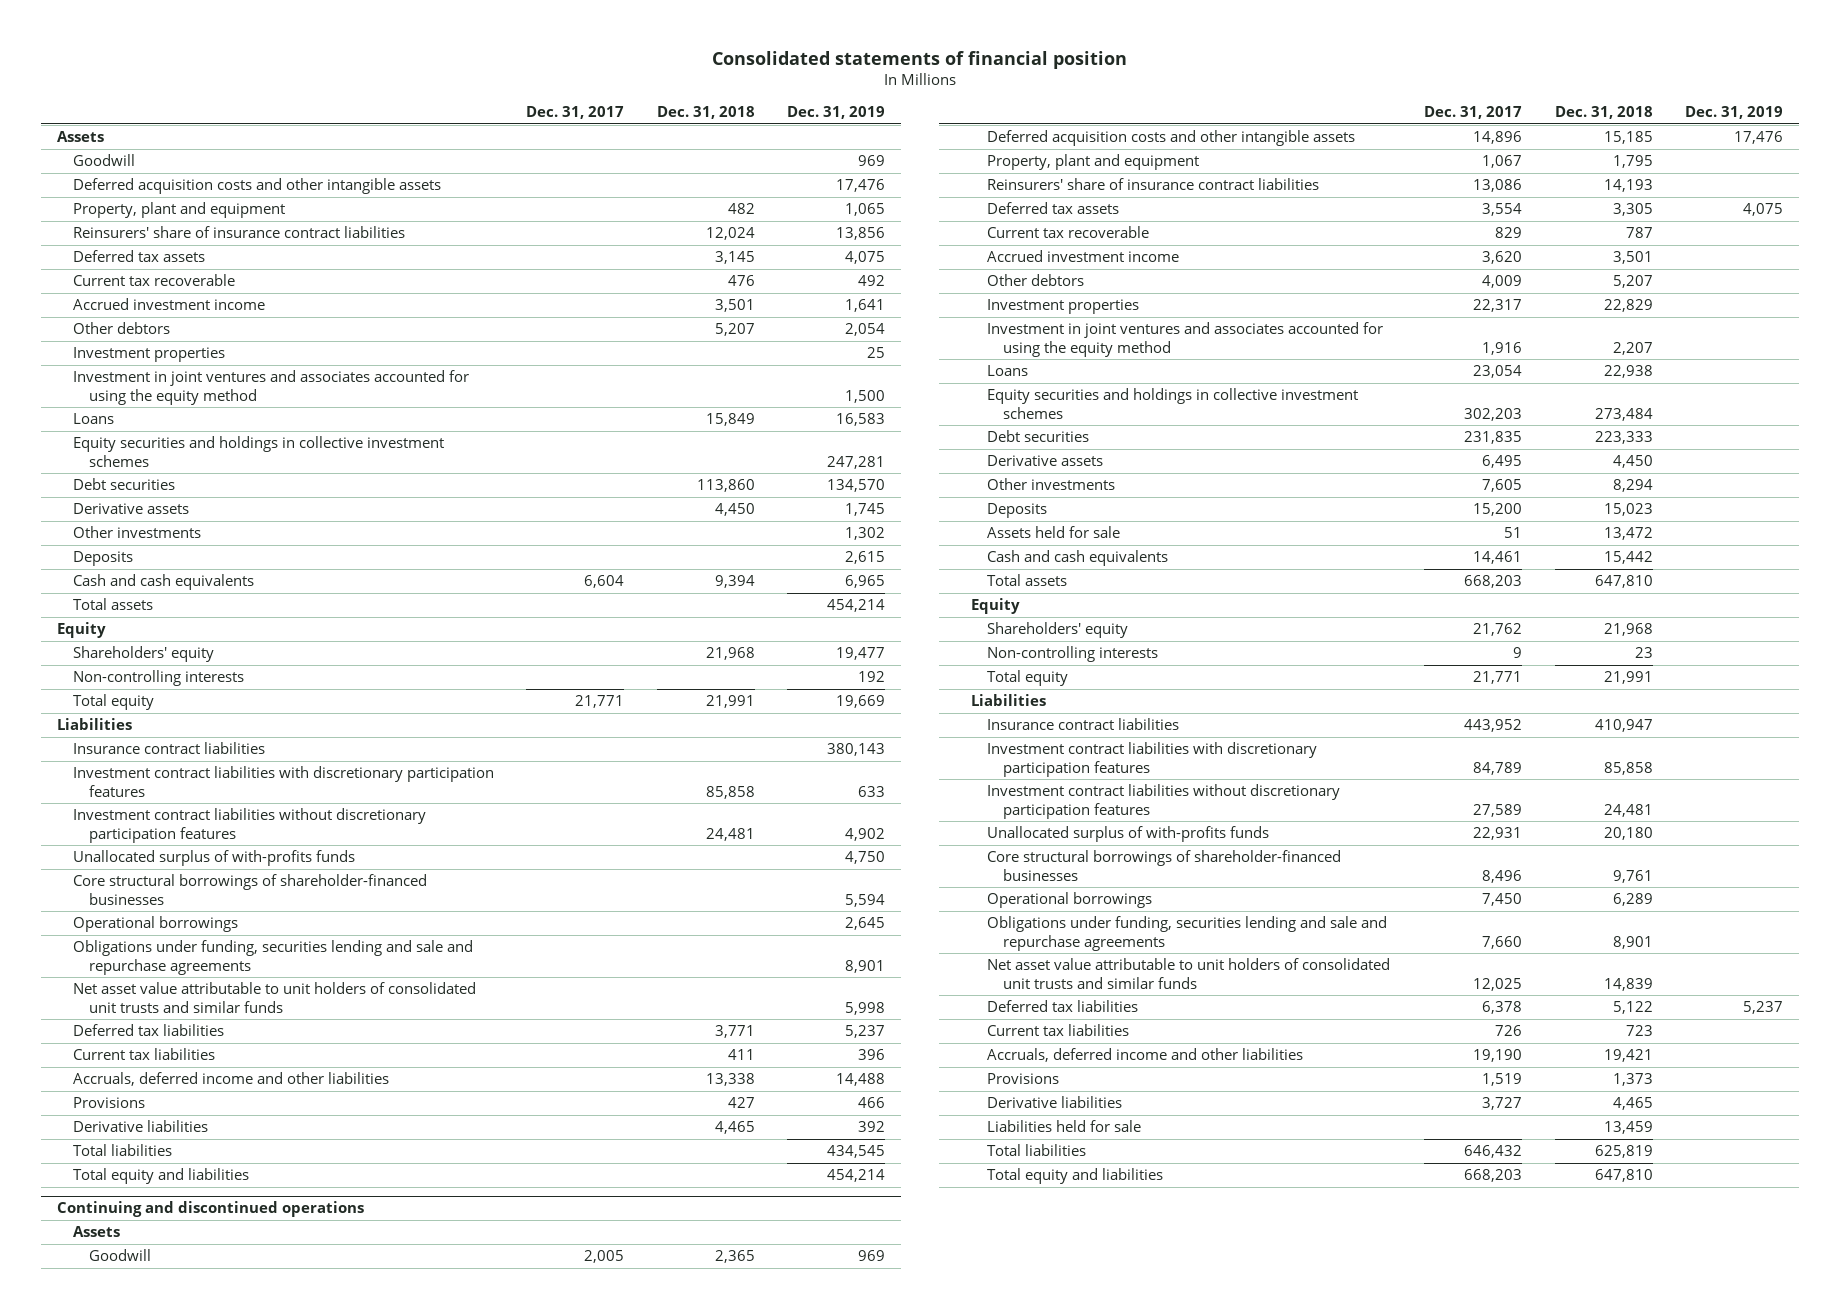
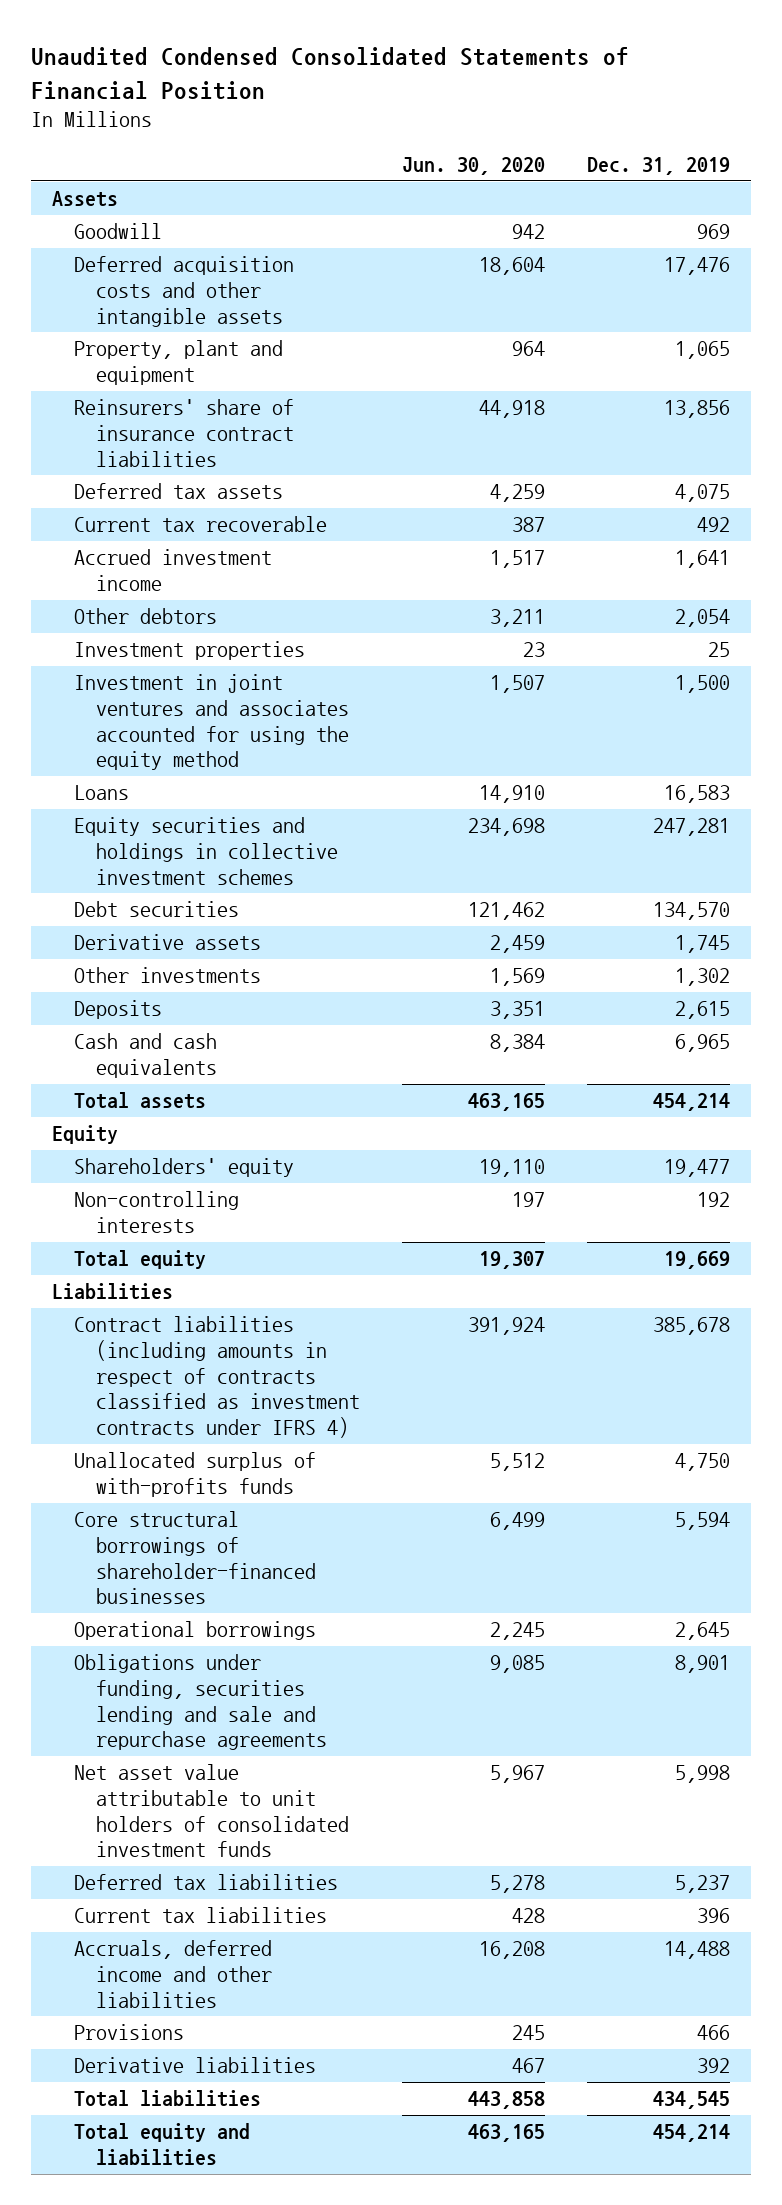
[712,50,1128,69] Consolidated statements of financial position -> [31,47,630,100] Unaudited Condensed Consolidated Statements of Financial Position
[526,106,625,120] Dec. 31, 2017 -> none
[656,106,755,120] Dec. 31, 2018 -> none
none -> [402,157,546,176] Jun. 30, 2020
[73,742,266,755] Insurance contract liabilities -> none
[73,766,495,797] Investment contract liabilities with discretionary participation features -> none
[73,808,427,843] Investment contract liabilities without discretionary participation features -> none
none -> [74,1316,361,1438] Contract liabilities (including amounts in respect of contracts classified as investment contracts under IFRS 4)
[73,982,477,1013] Net asset value attributable to unit holders of consolidated unit trusts and similar funds -> [74,1764,350,1858] Net asset value attributable to unit holders of consolidated investment funds
[57,1201,365,1218] Continuing and discontinued operations -> none
[73,1226,121,1238] Assets -> none
[88,1249,151,1262] Goodwill -> none
[986,130,1355,147] Deferred acquisition costs and other intangible assets -> none
[986,154,1199,171] Property, plant and equipment -> none
[986,178,1319,191] Reinsurers' share of insurance contract liabilities -> none
[986,202,1119,215] Deferred tax assets -> none
[986,226,1149,239] Current tax recoverable -> none
[986,250,1179,263] Accrued investment income -> none
[986,274,1084,287] Other debtors -> none
[986,299,1139,315] Investment properties -> none
[986,322,1383,357] Investment in joint ventures and associates accounted for using the equity method -> none
[986,365,1028,377] Loans -> none
[986,388,1358,419] Equity securities and holdings in collective investment schemes -> none
[986,430,1089,443] Debt securities -> none
[986,455,1103,467] Derivative assets -> none
[986,478,1115,491] Other investments -> none
[986,503,1047,519] Deposits -> none
[986,526,1120,539] Assets held for sale -> none
[986,550,1168,567] Cash and cash equivalents -> none
[986,574,1067,587] Total assets -> none
[970,598,1020,615] Equity -> none
[986,622,1128,639] Shareholders' equity -> none
[986,646,1158,663] Non-controlling interests -> none
[986,670,1068,687] Total equity -> none
[970,694,1046,707] Liabilities -> none
[986,718,1179,731] Insurance contract liabilities -> none
[986,742,1317,777] Investment contract liabilities with discretionary participation features -> none
[986,784,1340,819] Investment contract liabilities without discretionary participation features -> none
[986,826,1269,843] Unallocated surplus of with-profits funds -> none
[986,850,1341,881] Core structural borrowings of shareholder-financed businesses -> none
[986,892,1152,909] Operational borrowings -> none
[986,916,1387,951] Obligations under funding, securities lending and sale and repurchase agreements -> none
[986,958,1390,989] Net asset value attributable to unit holders of consolidated unit trusts and similar funds -> none
[986,1000,1138,1013] Deferred tax liabilities -> none
[986,1024,1129,1037] Current tax liabilities -> none
[986,1048,1303,1063] Accruals, deferred income and other liabilities -> none
[986,1073,1059,1085] Provisions -> none
[986,1096,1122,1109] Derivative liabilities -> none
[986,1120,1141,1133] Liabilities held for sale -> none
[986,1144,1086,1157] Total liabilities -> none
[986,1168,1163,1185] Total equity and liabilities -> none

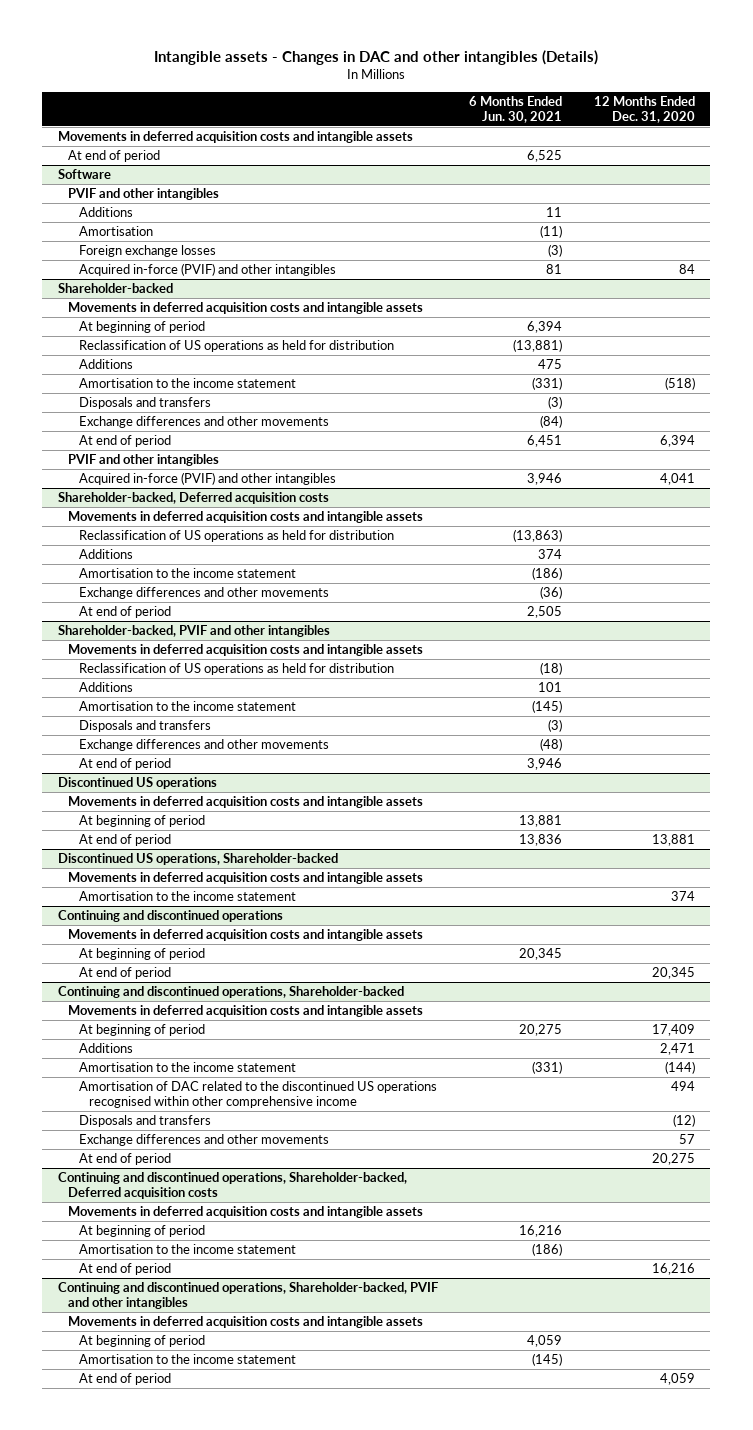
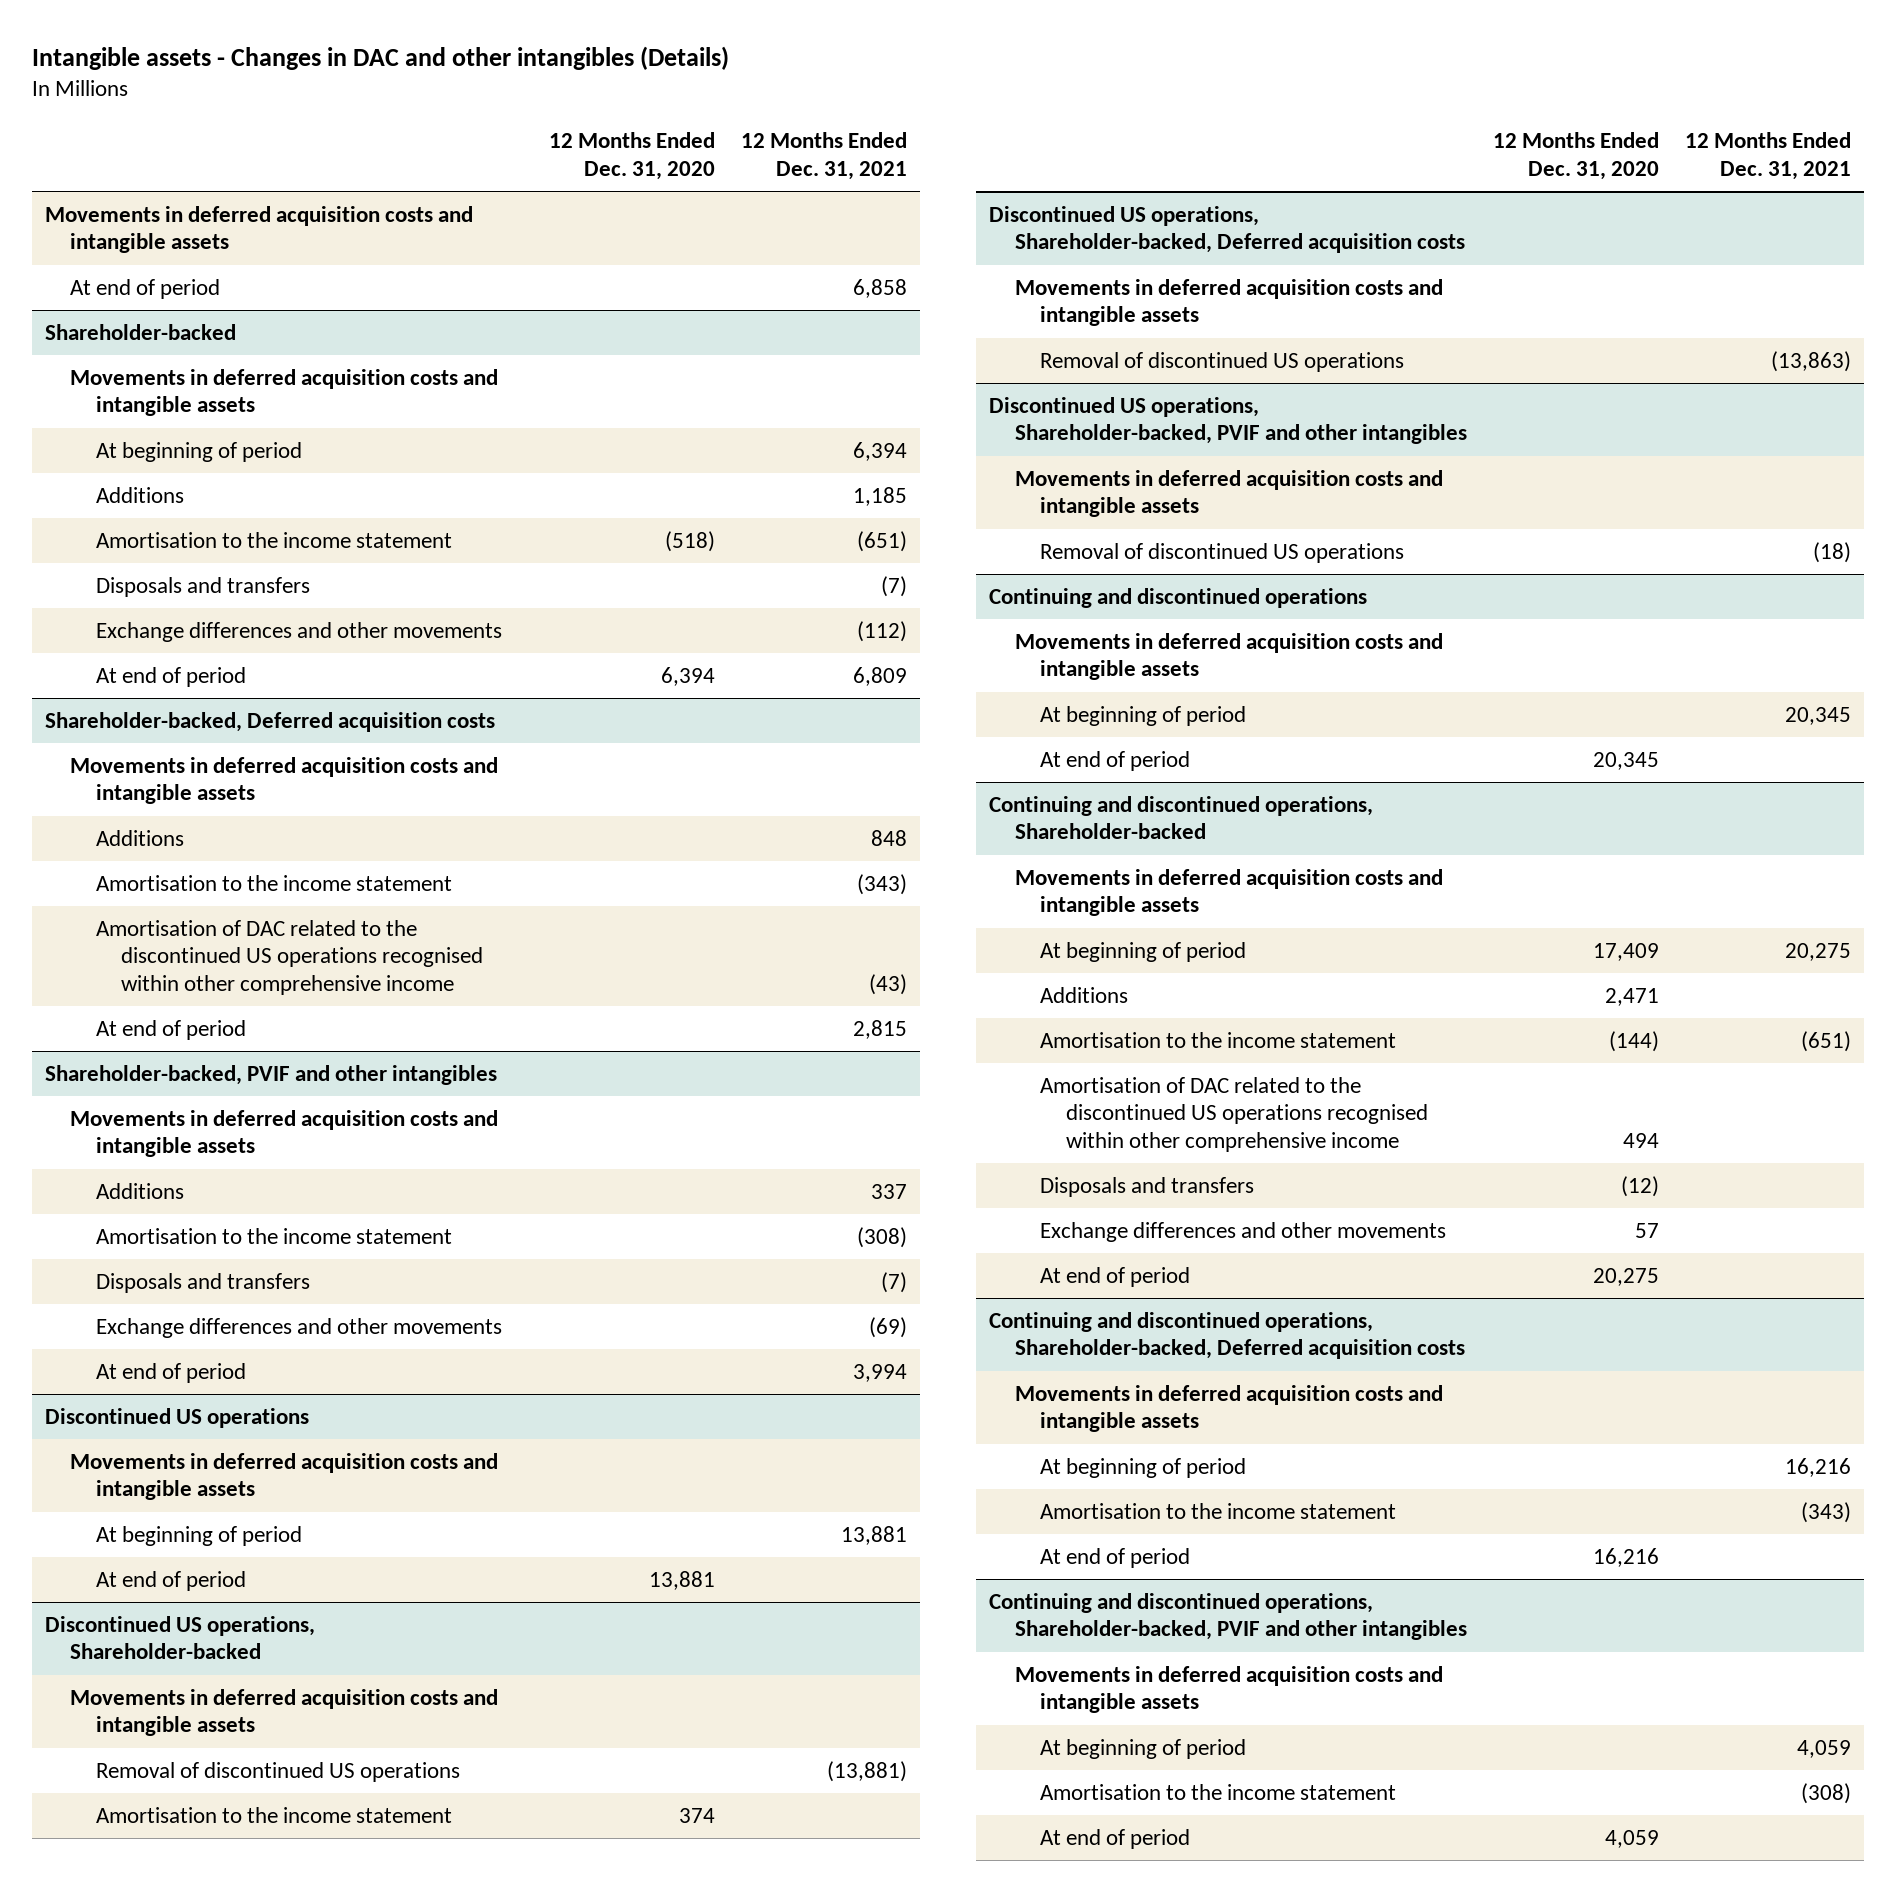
[469,95,563,123] 6 Months Ended Jun. 30, 2021 -> none
none -> [741,132,908,180] 12 Months Ended Dec. 31, 2021
[58,169,112,180] Software -> none
[68,188,220,201] PVIF and other intangibles -> none
[78,207,133,218] Additions -> none
[78,226,153,237] Amortisation -> none
[78,245,216,258] Foreign exchange losses -> none
[78,263,336,277] Acquired in-force (PVIF) and other intangibles -> none
[78,340,394,353] Reclassification of US operations as held for distribution -> none
[68,454,220,467] PVIF and other intangibles -> none
[78,472,336,486] Acquired in-force (PVIF) and other intangibles -> none
[78,530,394,543] Reclassification of US operations as held for distribution -> none
[78,587,329,600] Exchange differences and other movements -> none
none -> [95,919,484,995] Amortisation of DAC related to the discontinued US operations recognised within other comprehensive income
[78,663,394,676] Reclassification of US operations as held for distribution -> none
none -> [95,1761,460,1782] Removal of discontinued US operations
none -> [989,205,1465,254] Discontinued US operations, Shareholder-backed, Deferred acquisition costs
none -> [1014,278,1443,327] Movements in deferred acquisition costs and intangible assets
none -> [1040,351,1405,372] Removal of discontinued US operations
none -> [989,396,1467,445] Discontinued US operations, Shareholder-backed, PVIF and other intangibles
none -> [1014,469,1443,518] Movements in deferred acquisition costs and intangible assets
none -> [1040,542,1405,563] Removal of discontinued US operations

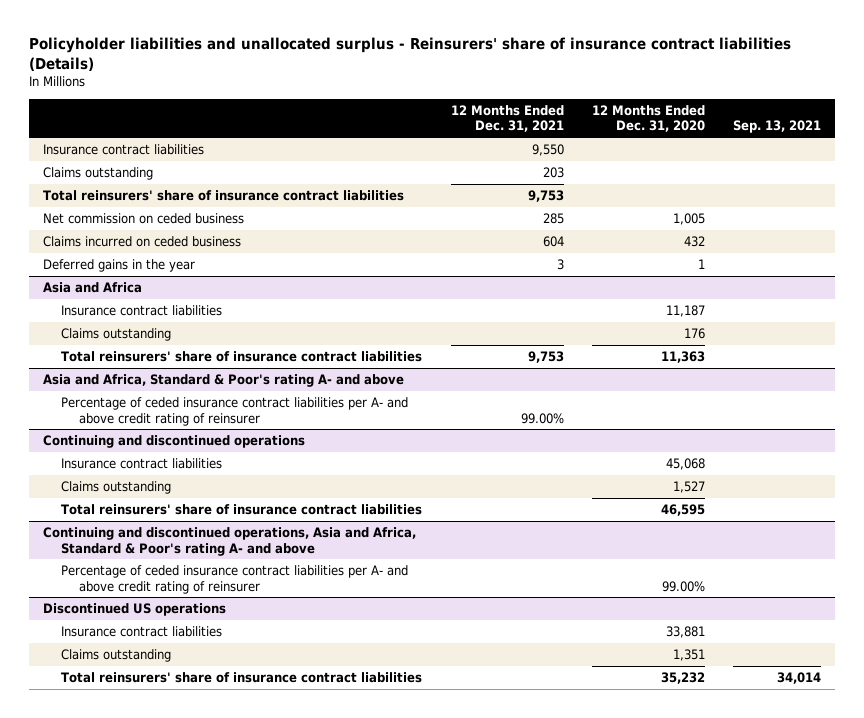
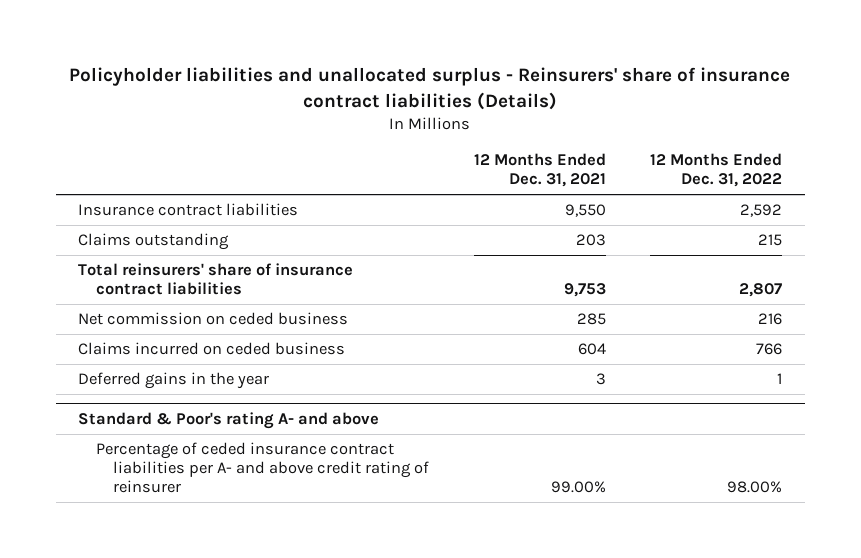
[591,104,705,133] 12 Months Ended Dec. 31, 2020 -> none
[733,120,822,134] Sep. 13, 2021 -> none
none -> [650,153,783,188] 12 Months Ended Dec. 31, 2022
[43,281,143,293] Asia and Africa -> none
[61,304,223,316] Insurance contract liabilities -> none
[61,327,172,341] Claims outstanding -> none
[61,350,423,362] Total reinsurers' share of insurance contract liabilities -> none
[43,373,405,387] Asia and Africa, Standard & Poor's rating A- and above -> [78,411,380,429] Standard & Poor's rating A- and above
[43,434,306,448] Continuing and discontinued operations -> none
[61,457,223,469] Insurance contract liabilities -> none
[61,480,172,494] Claims outstanding -> none
[61,503,423,515] Total reinsurers' share of insurance contract liabilities -> none
[43,526,417,556] Continuing and discontinued operations, Asia and Africa, Standard & Poor's rating A- and above -> none
[61,564,409,594] Percentage of ceded insurance contract liabilities per A- and above credit rating of reinsurer -> none
[43,602,227,616] Discontinued US operations -> none
[61,625,223,637] Insurance contract liabilities -> none
[61,648,172,662] Claims outstanding -> none
[61,671,423,683] Total reinsurers' share of insurance contract liabilities -> none

